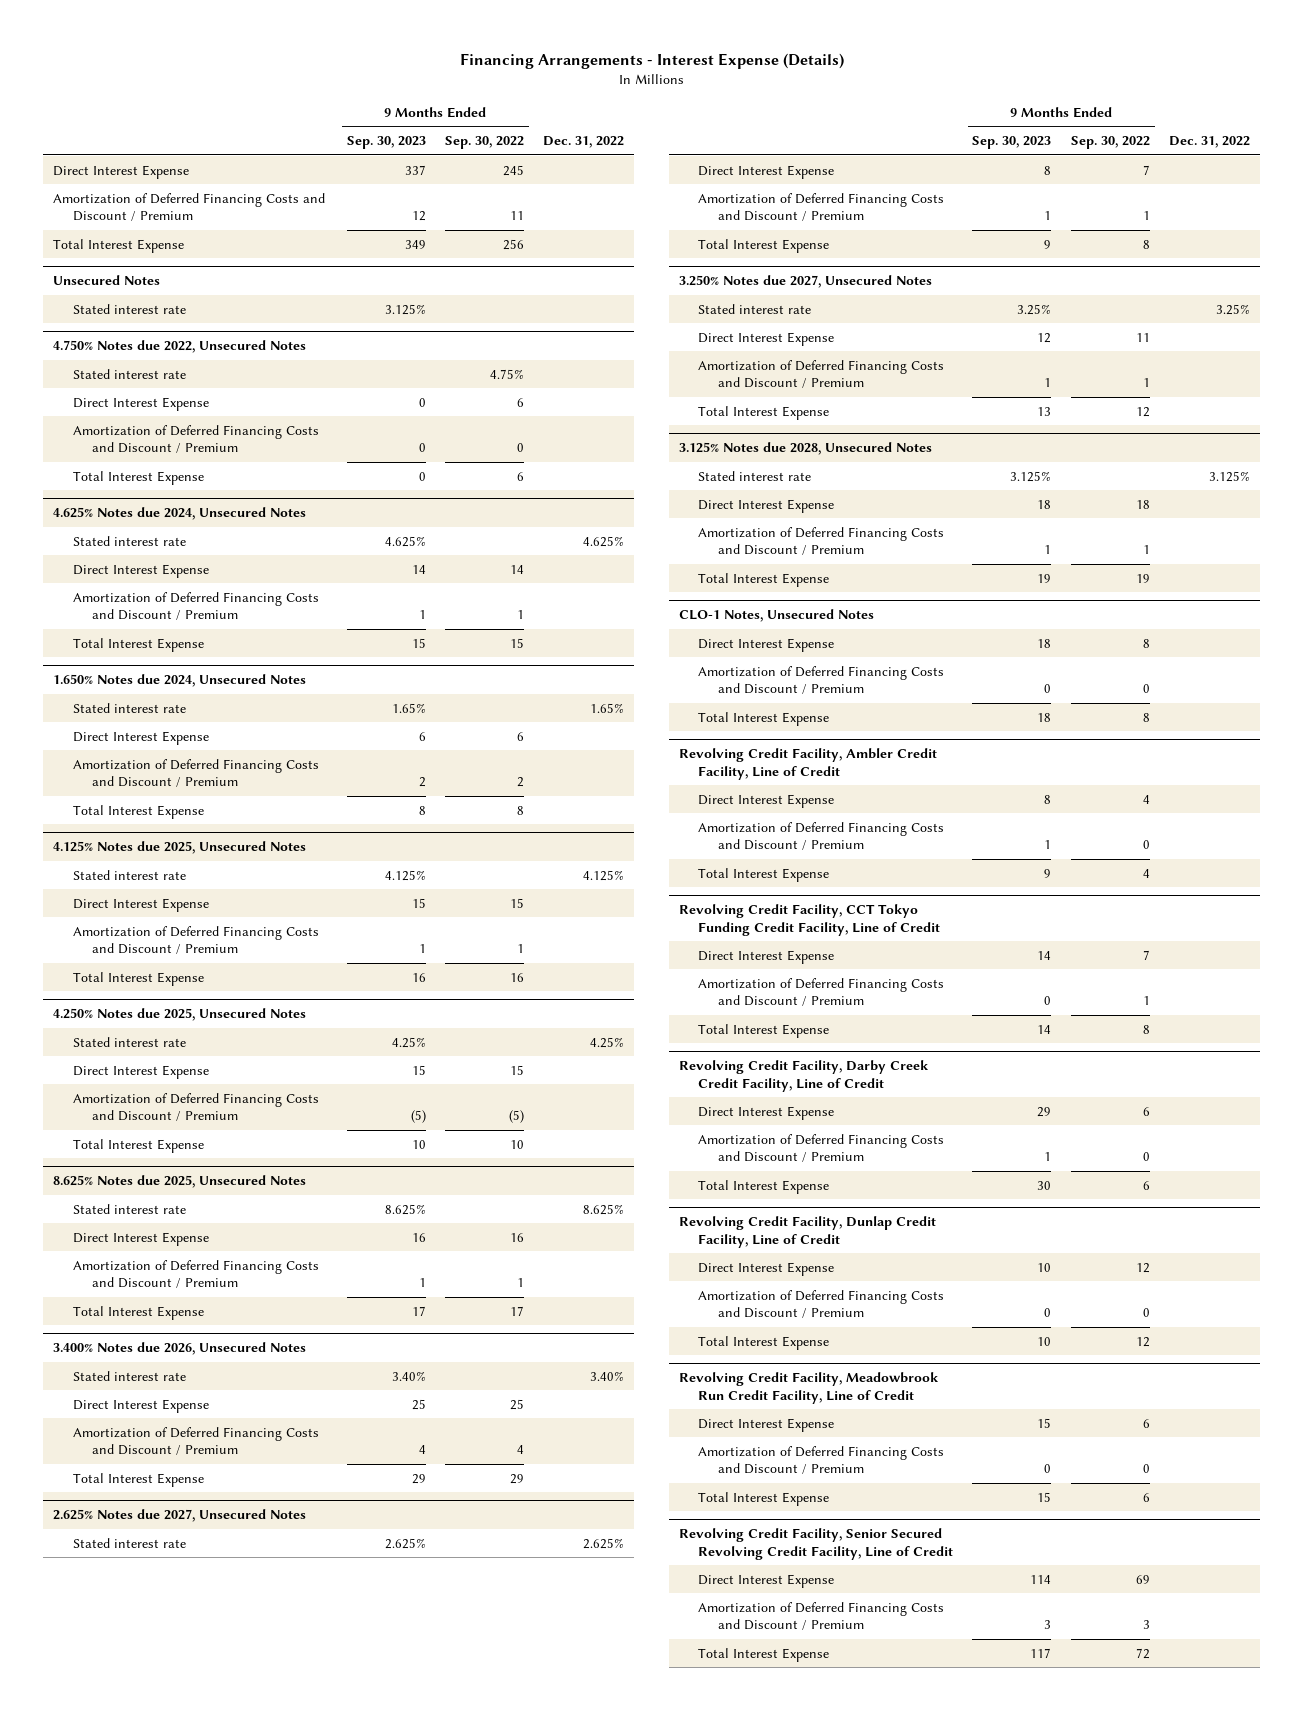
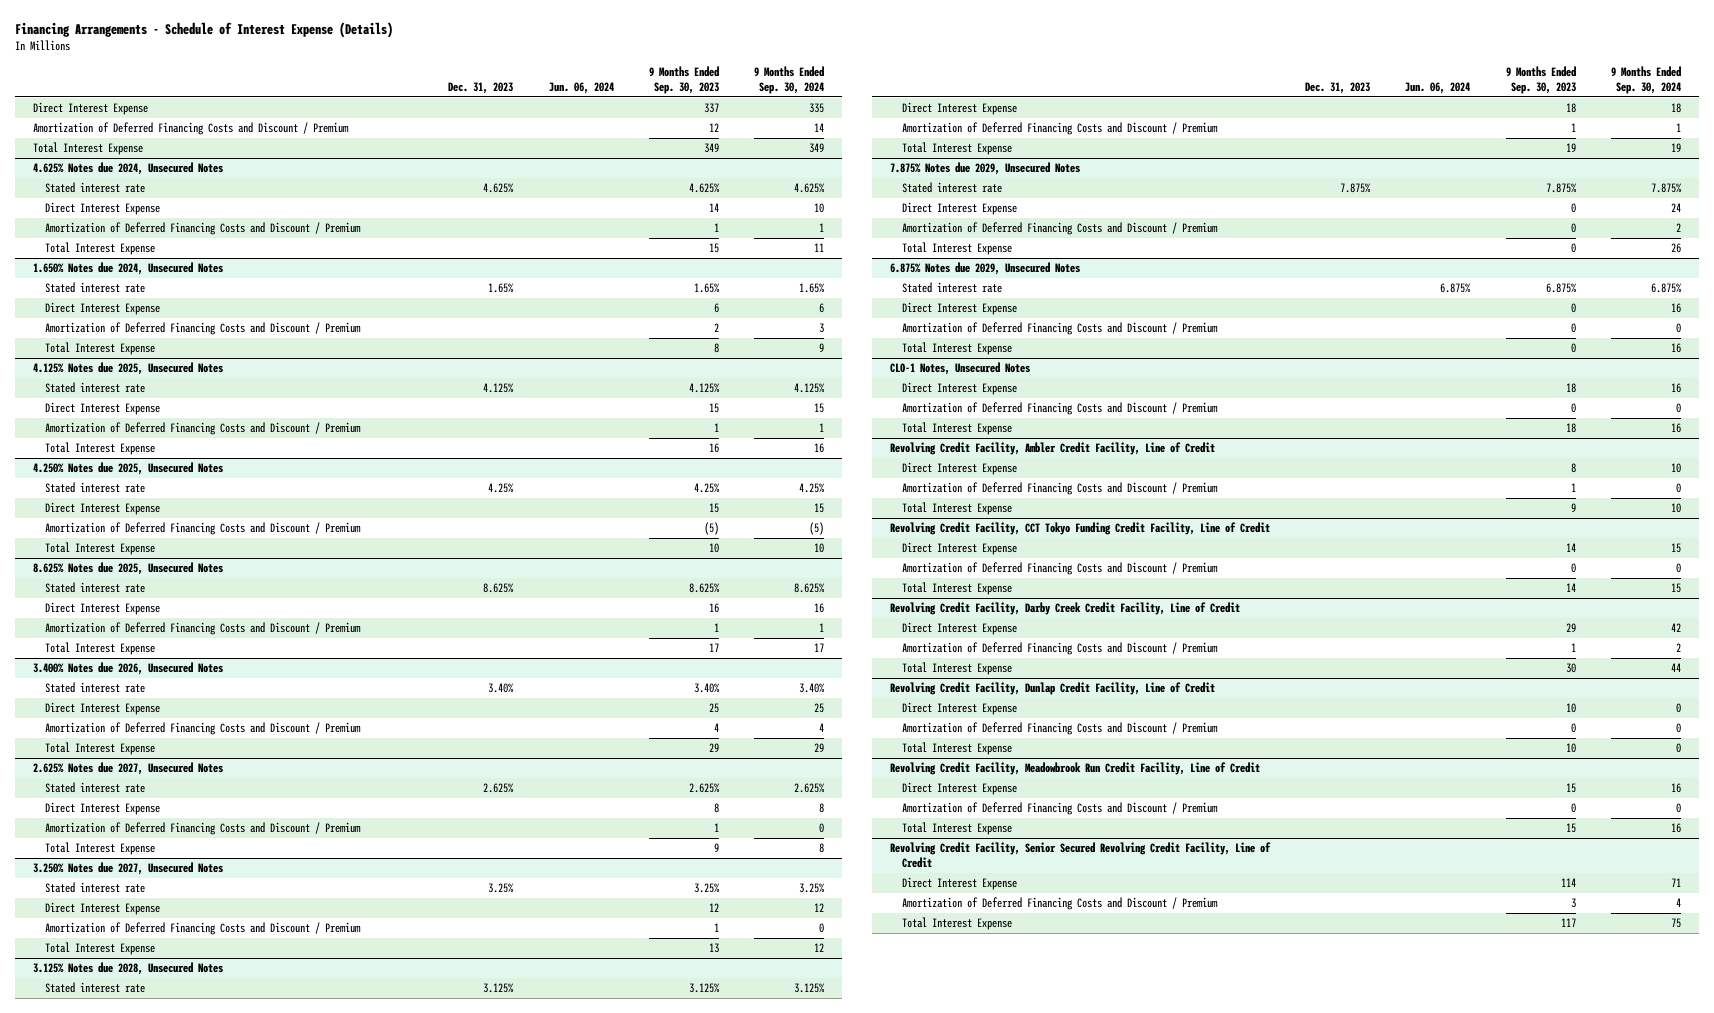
[459,53,844,70] Financing Arrangements - Interest Expense (Details) -> [15,21,394,38] Financing Arrangements - Schedule of Interest Expense (Details)
[445,136,525,150] Sep. 30, 2022 -> none
[543,136,625,149] Dec. 31, 2022 -> none
none -> [448,82,514,95] Dec. 31, 2023
none -> [548,82,614,95] Jun. 06, 2024
none -> [754,66,825,95] 9 Months Ended Sep. 30, 2024
[53,275,161,286] Unsecured Notes -> none
[72,303,186,314] Stated interest rate -> none
[53,340,307,354] 4.750% Notes due 2022, Unsecured Notes -> none
[72,368,186,379] Stated interest rate -> none
[72,396,209,411] Direct Interest Expense -> none
[72,424,319,454] Amortization of Deferred Financing Costs and Discount / Premium -> none
[72,470,204,485] Total Interest Expense -> none
none -> [889,161,1080,175] 7.875% Notes due 2029, Unsecured Notes
none -> [902,181,1003,193] Stated interest rate
none -> [902,201,1018,215] Direct Interest Expense
none -> [902,221,1219,235] Amortization of Deferred Financing Costs and Discount / Premium
none -> [902,241,1013,255] Total Interest Expense
none -> [889,261,1080,275] 6.875% Notes due 2029, Unsecured Notes
none -> [902,281,1003,293] Stated interest rate
none -> [902,301,1018,315] Direct Interest Expense
none -> [902,321,1219,335] Amortization of Deferred Financing Costs and Discount / Premium
none -> [902,341,1013,355] Total Interest Expense

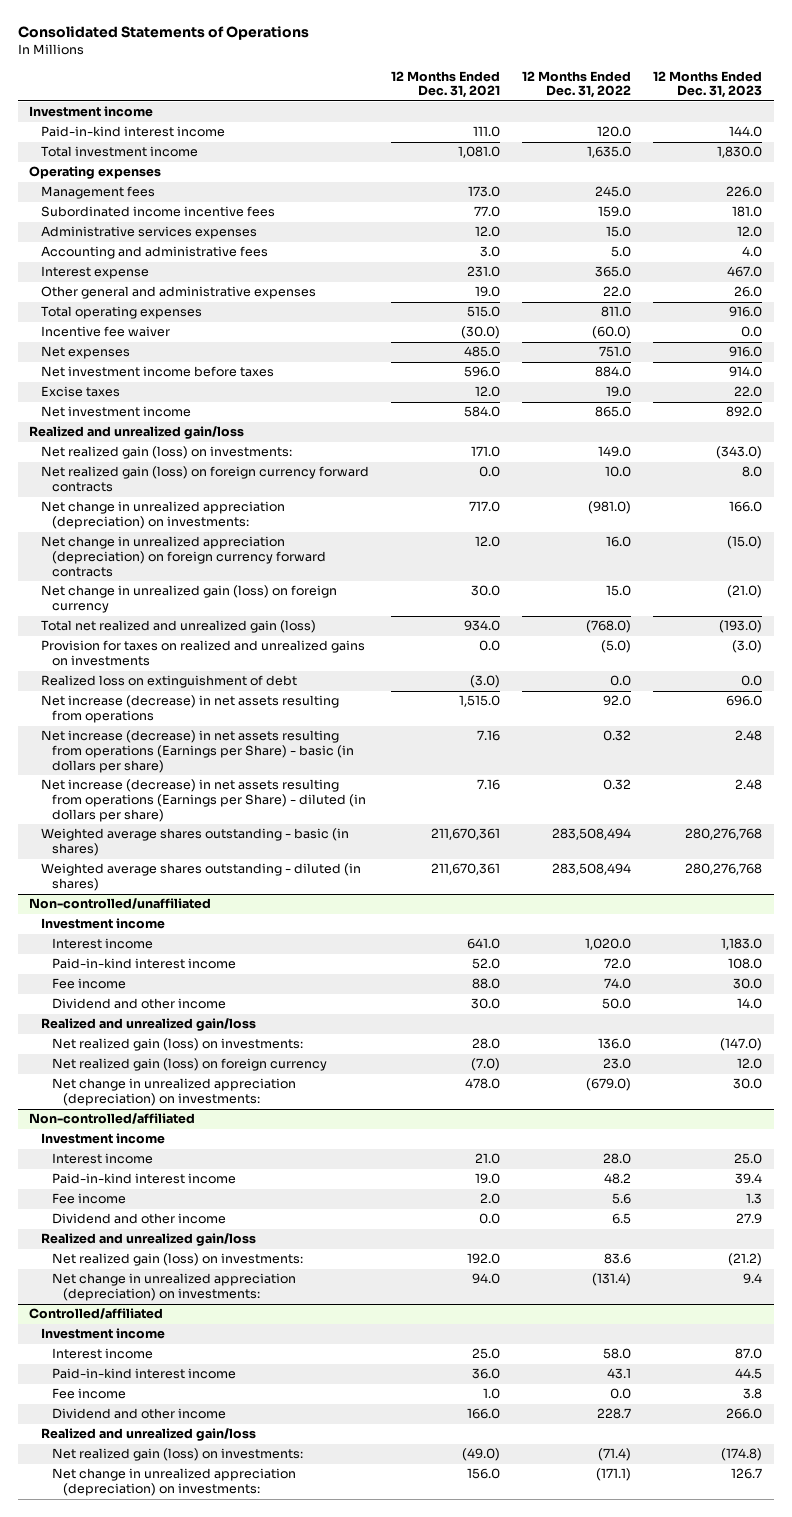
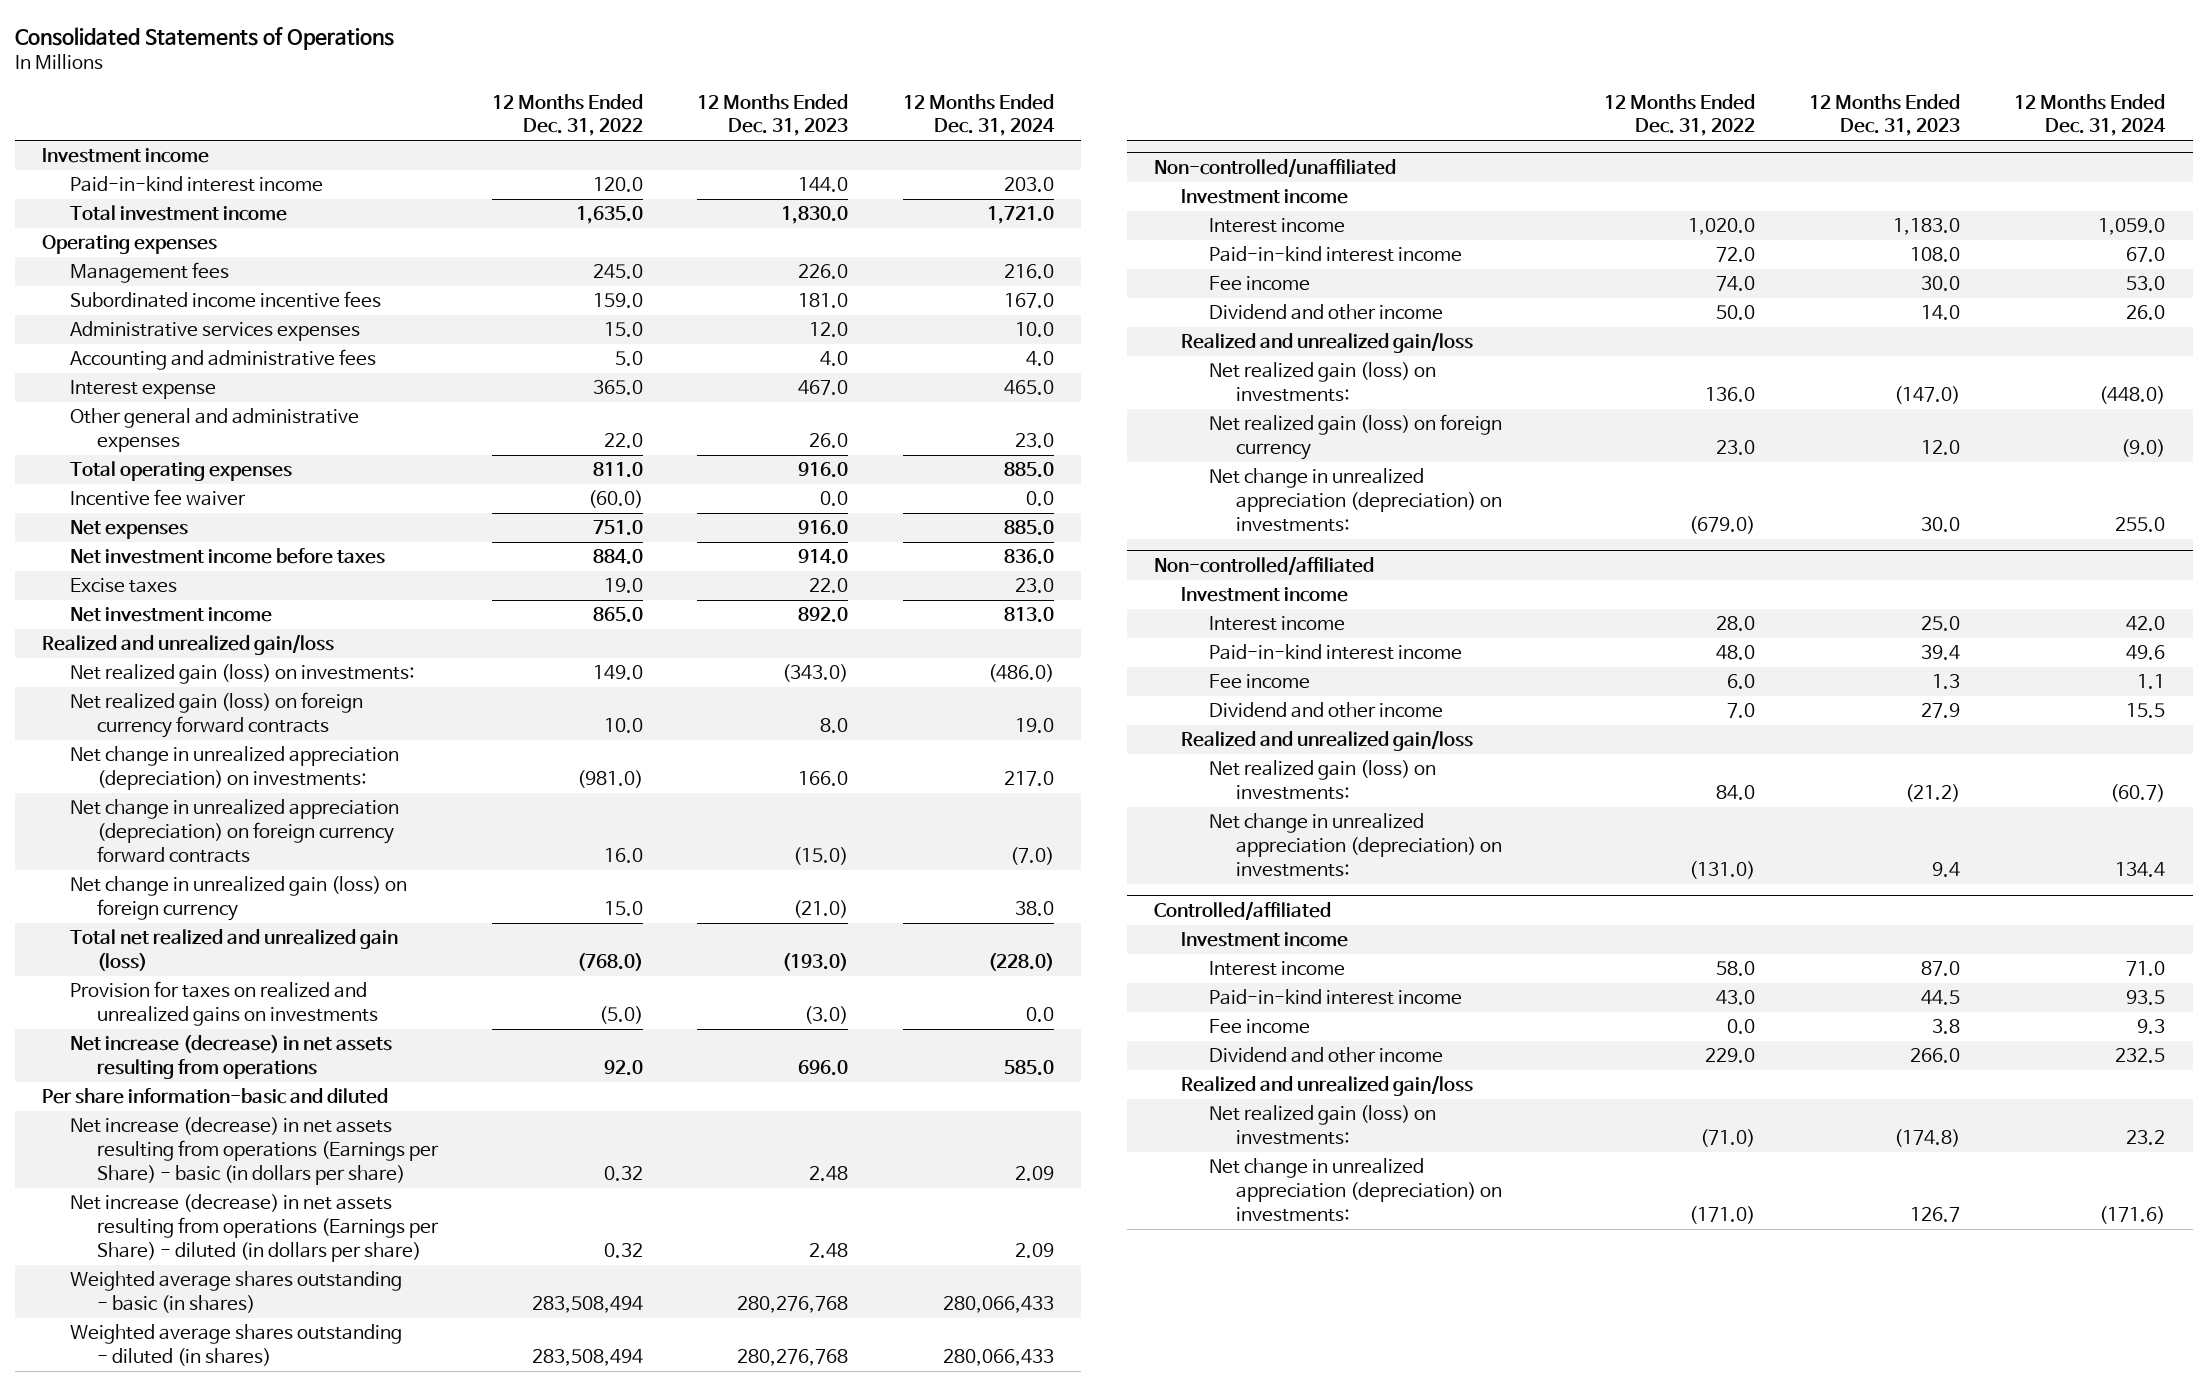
[390,70,500,99] 12 Months Ended Dec. 31, 2021 -> none
none -> [902,93,1055,137] 12 Months Ended Dec. 31, 2024
[40,675,297,689] Realized loss on extinguishment of debt -> none
none -> [42,1088,389,1105] Per share information-basic and diluted
[604,1173,632,1185] 48.2 -> [1715,645,1755,661] 48.0
[612,1193,632,1205] 5.6 -> [1726,674,1755,690] 6.0
[612,1213,632,1225] 6.5 -> [1726,703,1755,719] 7.0
[604,1253,632,1265] 83.6 -> [1715,785,1755,801] 84.0
[592,1273,632,1287] (131.4) -> [1688,861,1755,880] (131.0)
[607,1368,632,1380] 43.1 -> [1715,990,1755,1006] 43.0
[597,1408,632,1420] 228.7 -> [1704,1048,1755,1064] 229.0
[598,1448,632,1462] (71.4) -> [1699,1129,1755,1148] (71.0)
[596,1468,632,1482] (171.1) -> [1688,1206,1755,1225] (171.0)

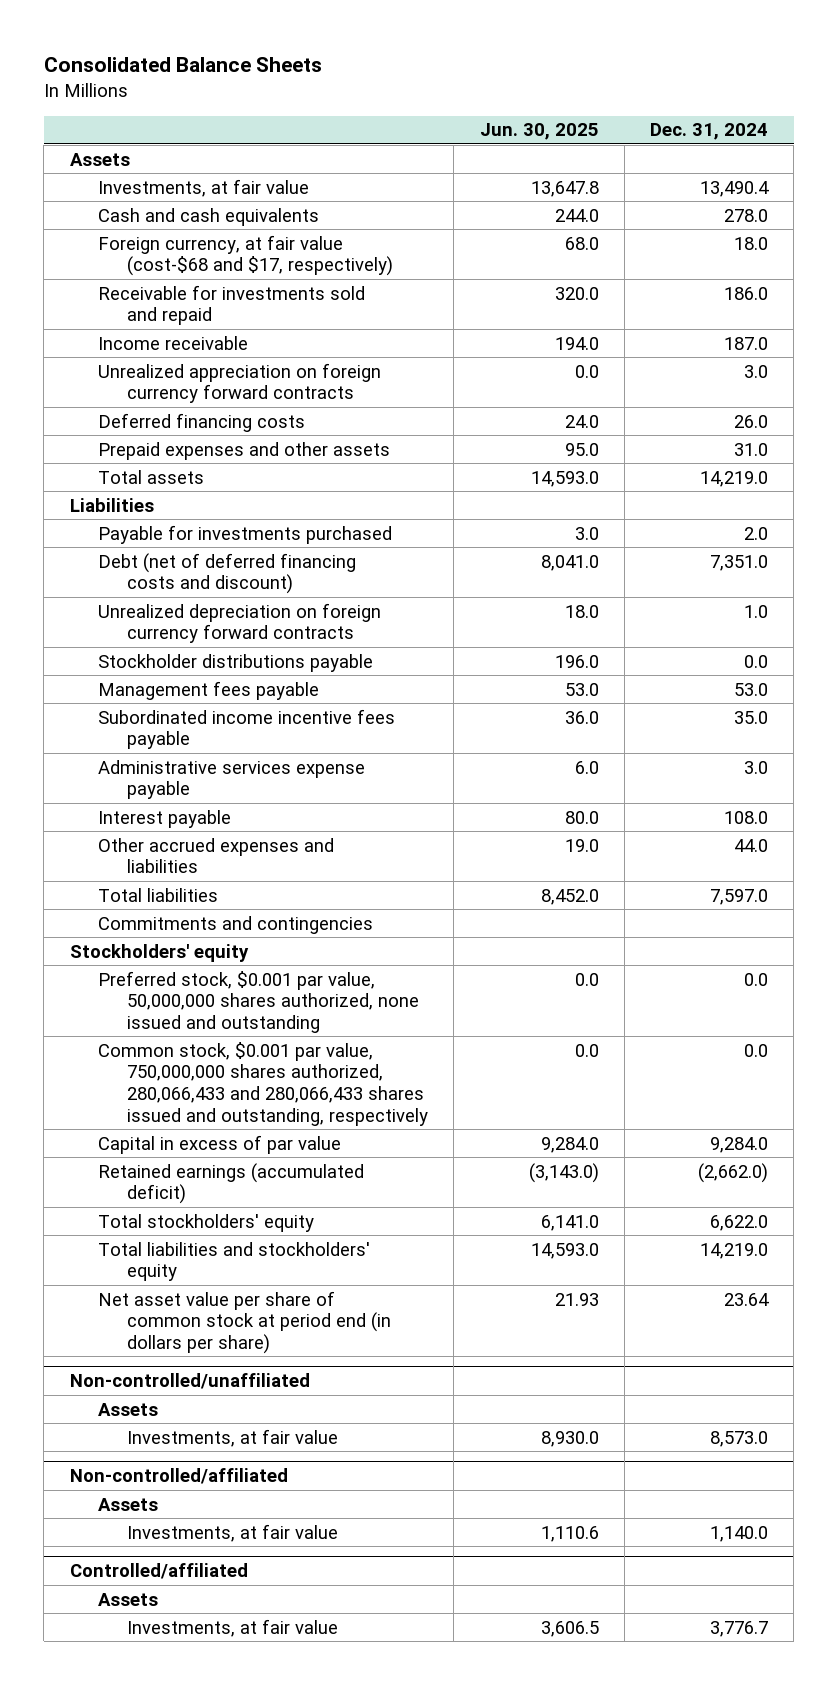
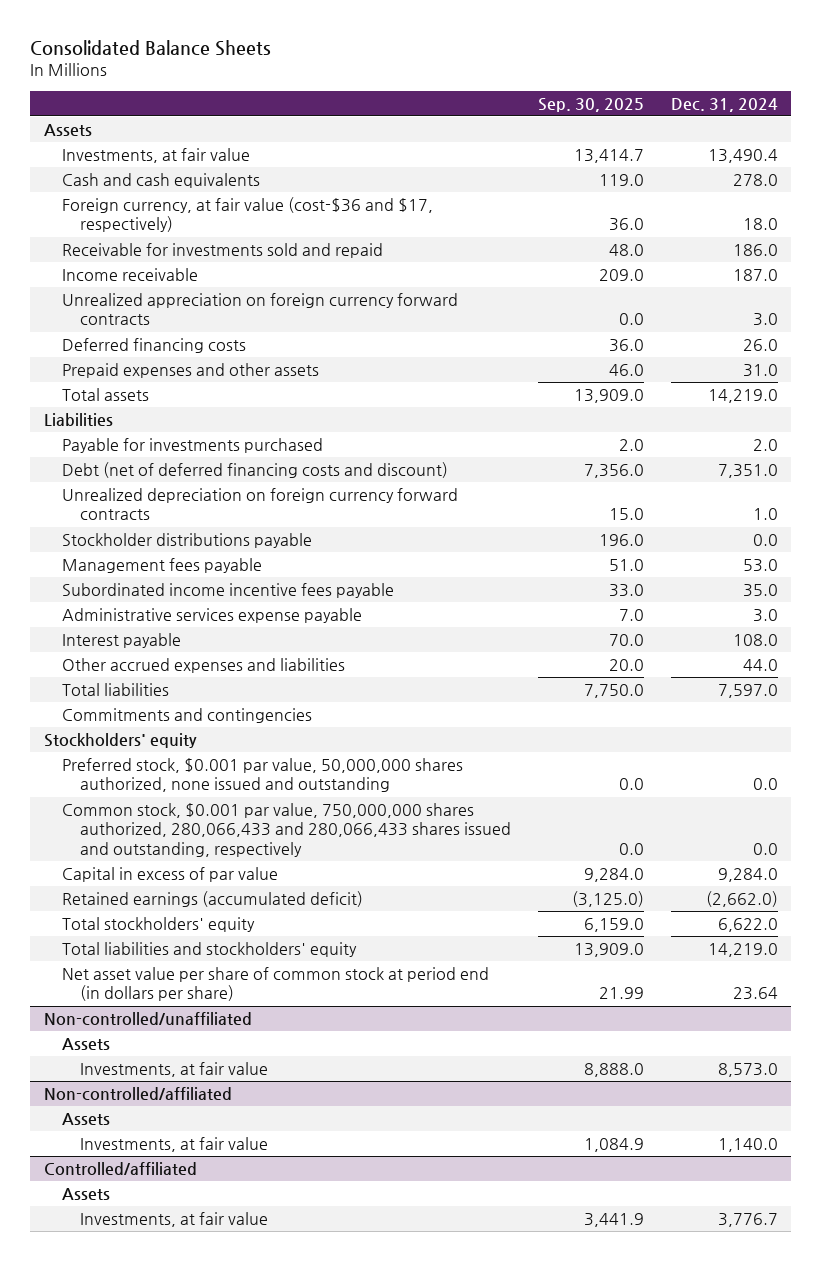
[479,123,599,141] Jun. 30, 2025 -> none
none -> [537,97,644,112] Sep. 30, 2025
[98,234,394,277] Foreign currency, at fair value (cost-$68 and $17, respectively) -> [61,196,433,233] Foreign currency, at fair value (cost-$36 and $17, respectively)

